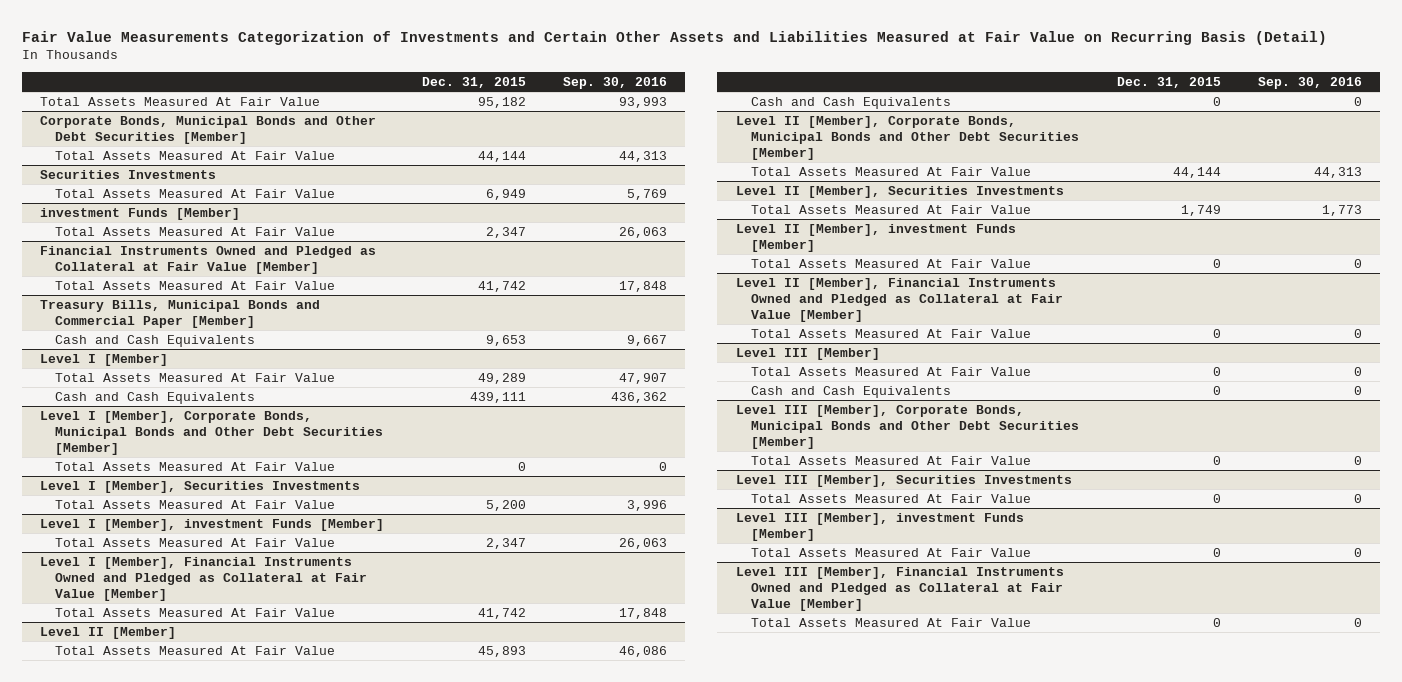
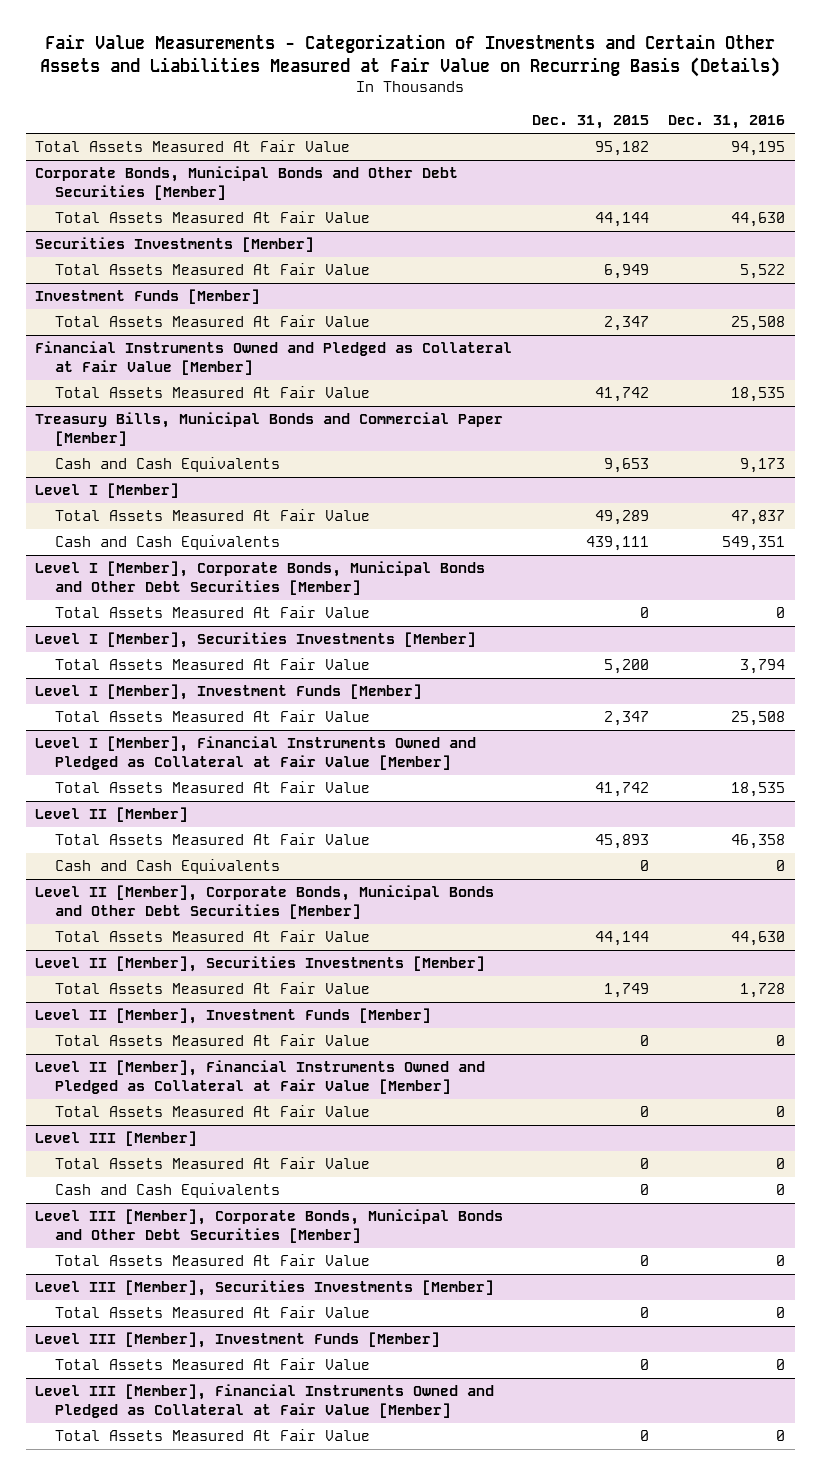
[21,30,1327,45] Fair Value Measurements Categorization of Investments and Certain Other Assets and Liabilities Measured at Fair Value on Recurring Basis (Detail) -> [40,33,781,77] Fair Value Measurements - Categorization of Investments and Certain Other Assets and Liabilities Measured at Fair Value on Recurring Basis (Details)
[562,76,667,89] Sep. 30, 2016 -> none
none -> [668,115,786,130] Dec. 31, 2016
[40,169,217,179] Securities Investments -> [35,237,315,253] Securities Investments [Member]
[40,207,241,220] investment Funds [Member] -> [35,289,261,305] Investment Funds [Member]
[40,480,361,493] Level I [Member], Securities Investments -> [35,632,477,649] Level I [Member], Securities Investments [Member]
[40,518,385,531] Level I [Member], investment Funds [Member] -> [35,684,423,701] Level I [Member], Investment Funds [Member]
[735,185,1064,198] Level II [Member], Securities Investments -> [35,956,486,973] Level II [Member], Securities Investments [Member]
[735,223,1016,252] Level II [Member], investment Funds [Member] -> [35,1008,432,1025] Level II [Member], Investment Funds [Member]
[735,474,1072,487] Level III [Member], Securities Investments -> [35,1280,495,1297] Level III [Member], Securities Investments [Member]
[735,512,1024,541] Level III [Member], investment Funds [Member] -> [35,1332,441,1349] Level III [Member], Investment Funds [Member]

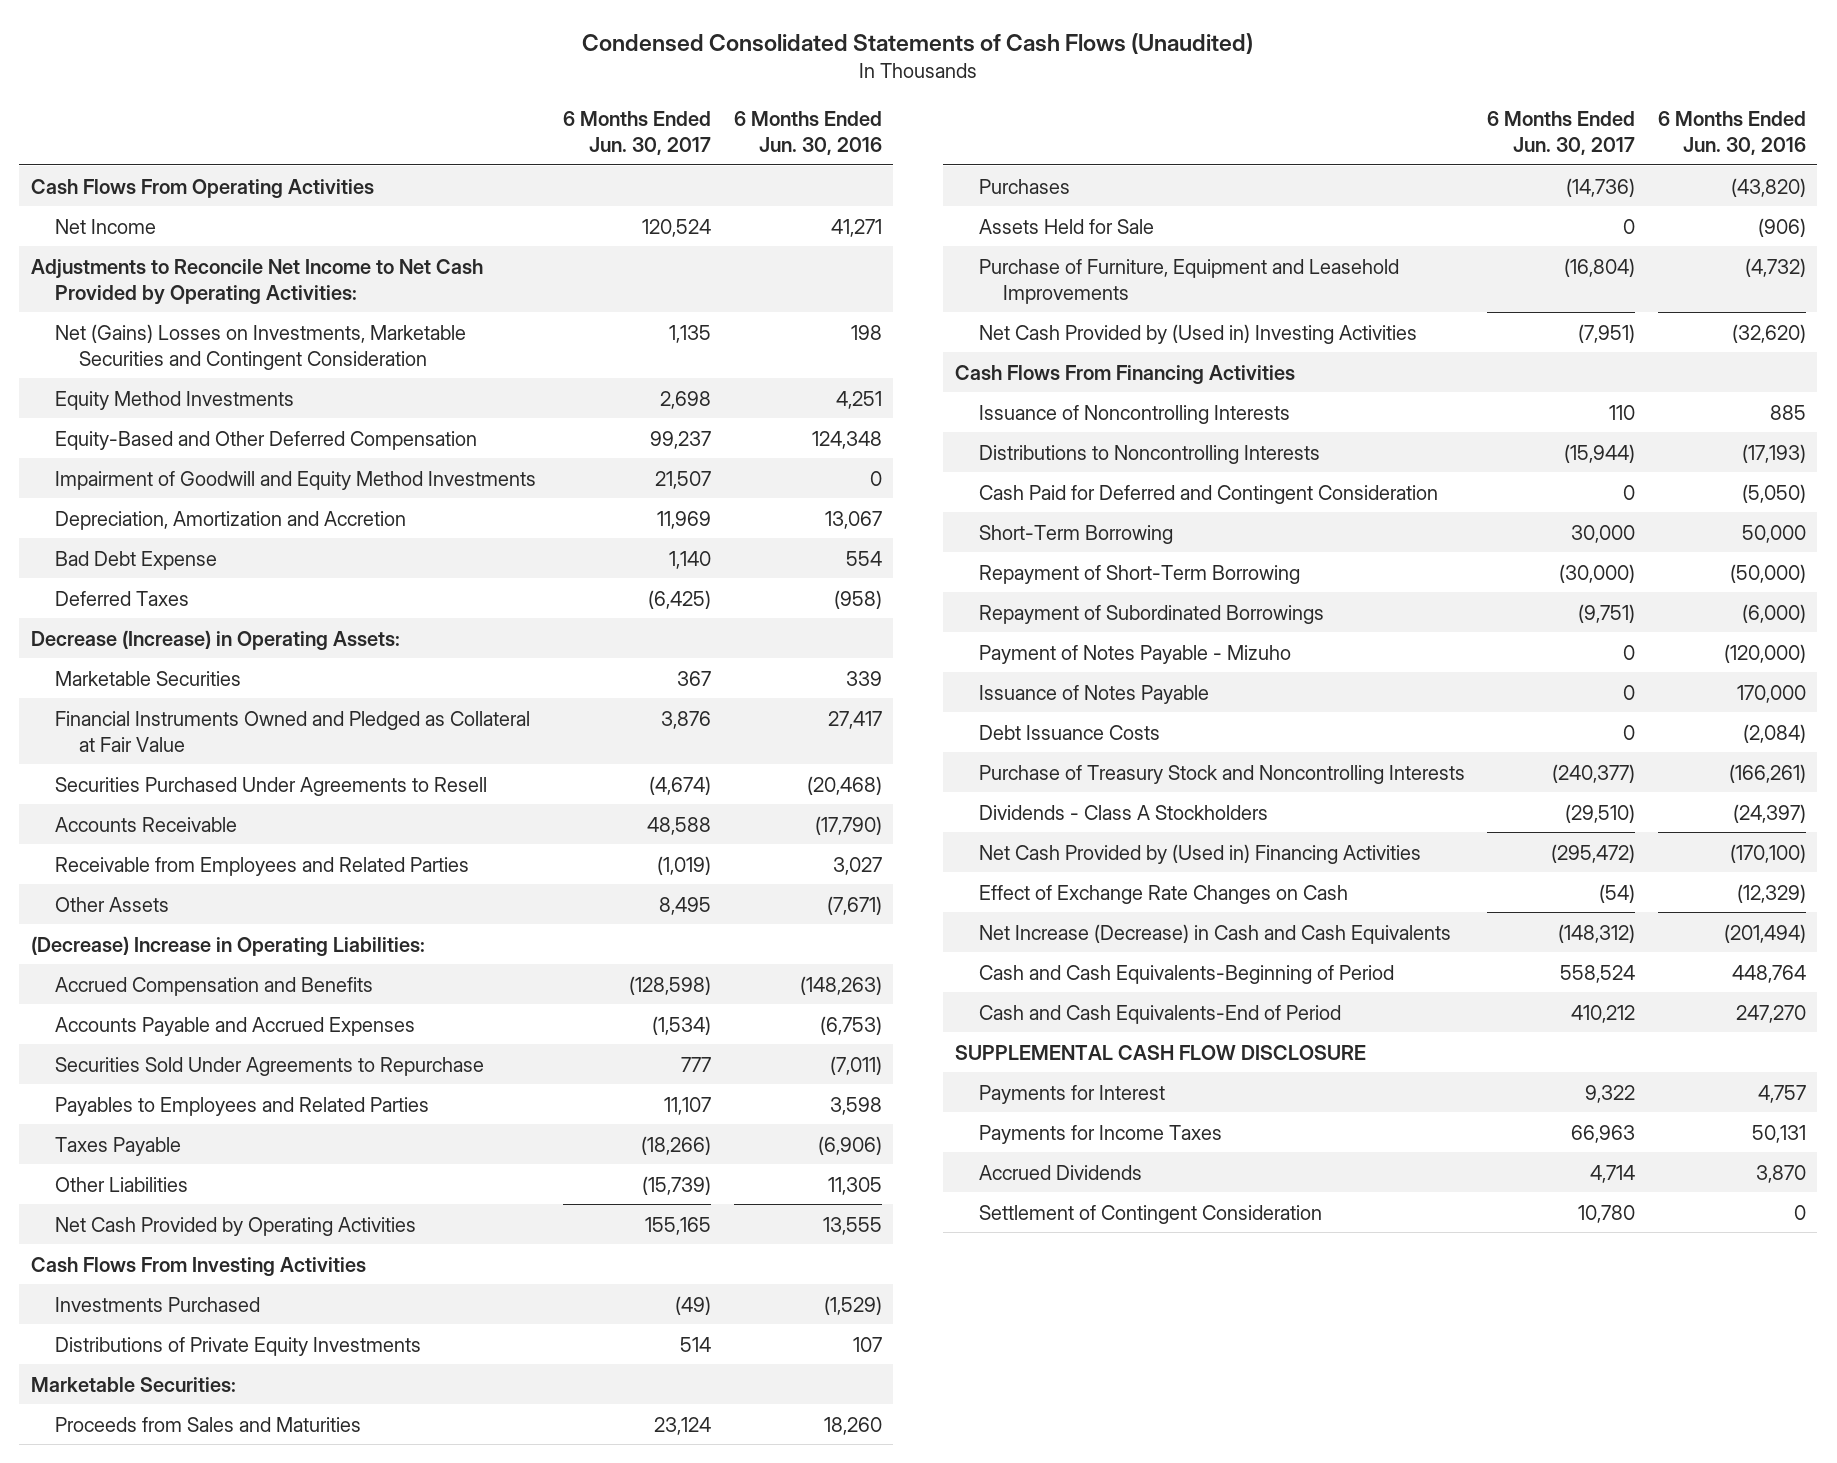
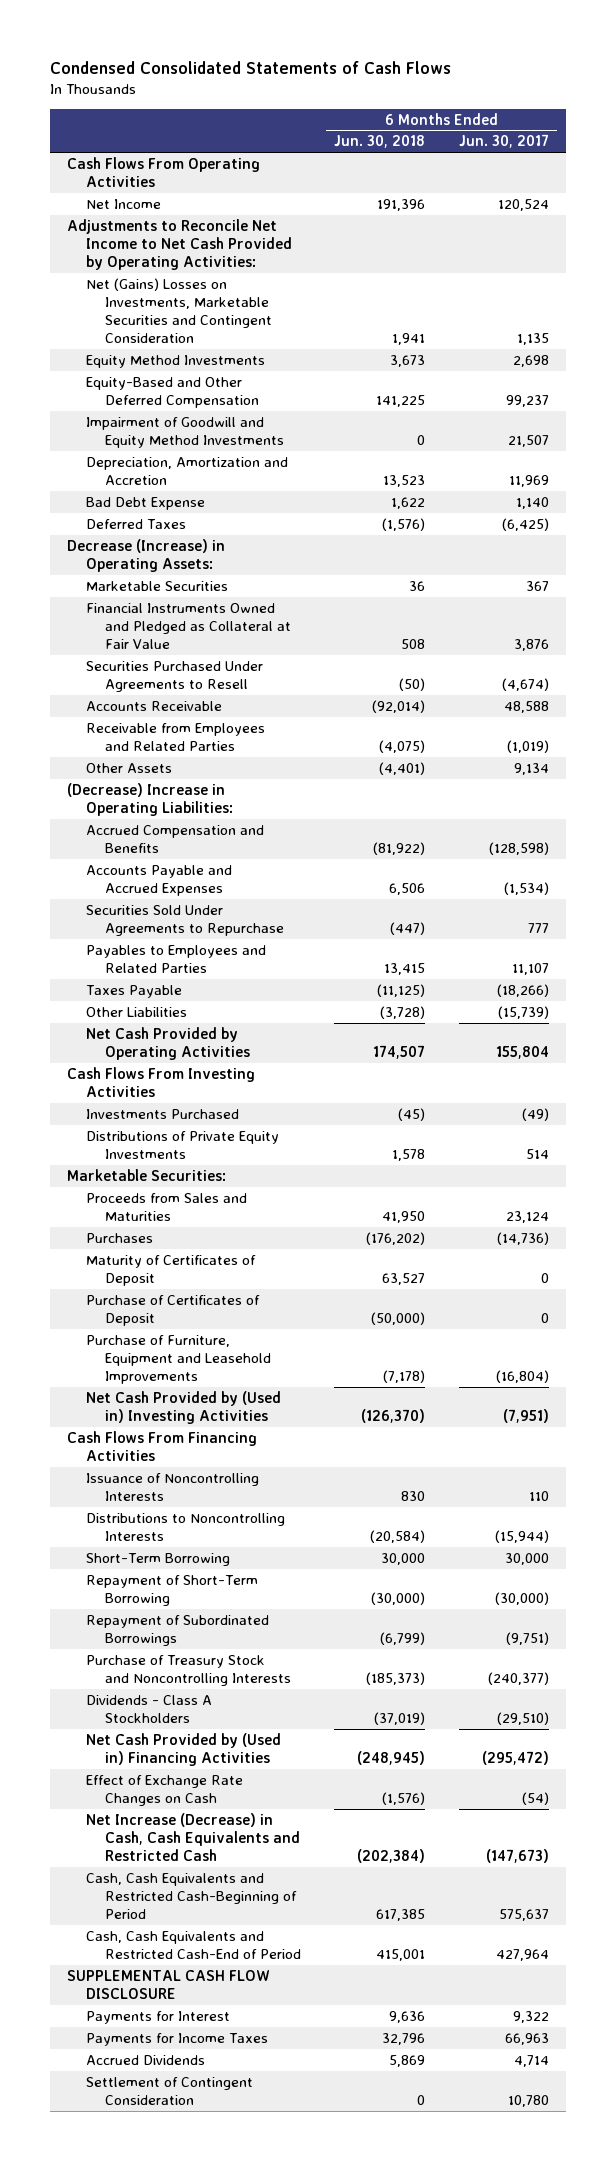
[582,32,1254,54] Condensed Consolidated Statements of Cash Flows (Unaudited) -> [50,60,452,74] Condensed Consolidated Statements of Cash Flows
[733,110,882,155] 6 Months Ended Jun. 30, 2016 -> none
none -> [334,135,426,149] Jun. 30, 2018
[659,896,712,915] 8,495 -> [513,762,549,775] 9,134
[645,1216,712,1235] 155,165 -> [495,1046,549,1060] 155,804
[978,218,1154,234] Assets Held for Sale -> none
none -> [85,1254,256,1287] Maturity of Certificates of Deposit
none -> [85,1294,260,1327] Purchase of Certificates of Deposit
[978,484,1438,504] Cash Paid for Deferred and Contingent Consideration -> none
[978,644,1291,664] Payment of Notes Payable - Mizuho -> none
[978,684,1209,704] Issuance of Notes Payable -> none
[978,724,1160,740] Debt Issuance Costs -> none
[978,923,1451,944] Net Increase (Decrease) in Cash and Cash Equivalents -> [85,1812,300,1862] Net Increase (Decrease) in Cash, Cash Equivalents and Restricted Cash
[1558,923,1636,943] (148,312) -> [485,1849,549,1864] (147,673)
[978,964,1394,984] Cash and Cash Equivalents-Beginning of Period -> [85,1872,297,1920] Cash, Cash Equivalents and Restricted Cash-Beginning of Period
[1560,964,1636,983] 558,524 -> [498,1909,549,1922] 575,637
[978,1004,1341,1024] Cash and Cash Equivalents-End of Period -> [85,1930,301,1960] Cash, Cash Equivalents and Restricted Cash-End of Period
[1571,1004,1636,1023] 410,212 -> [495,1949,549,1962] 427,964

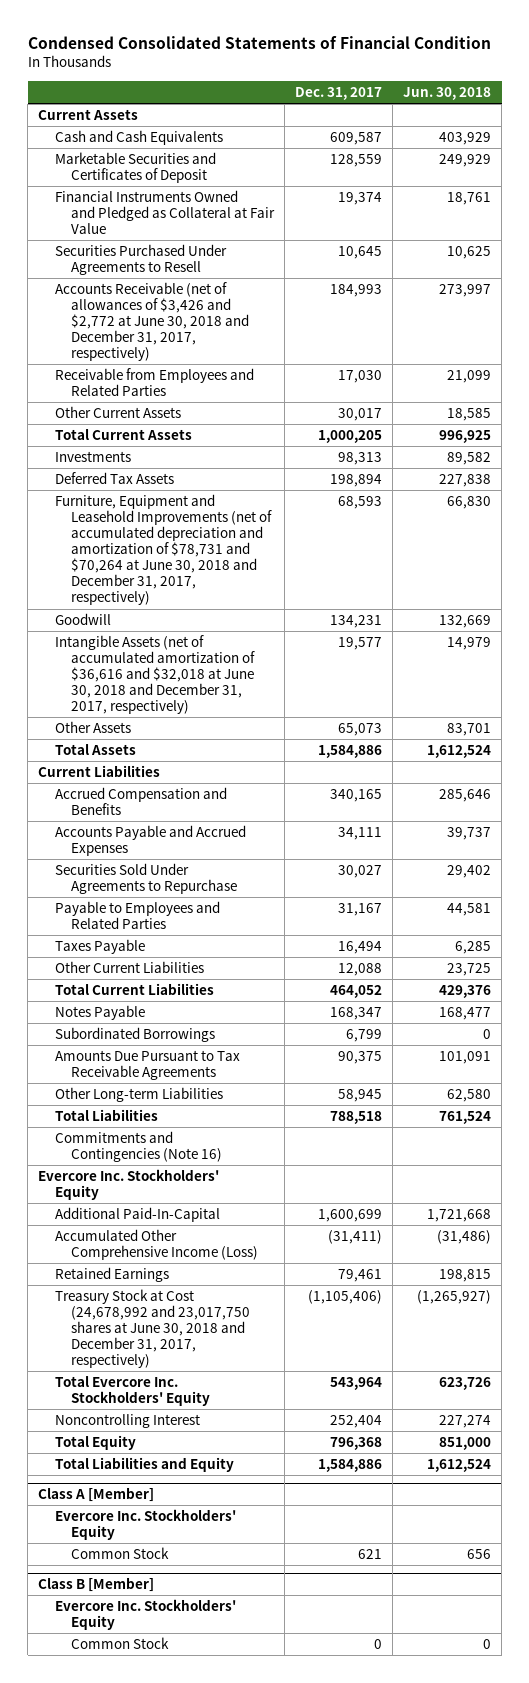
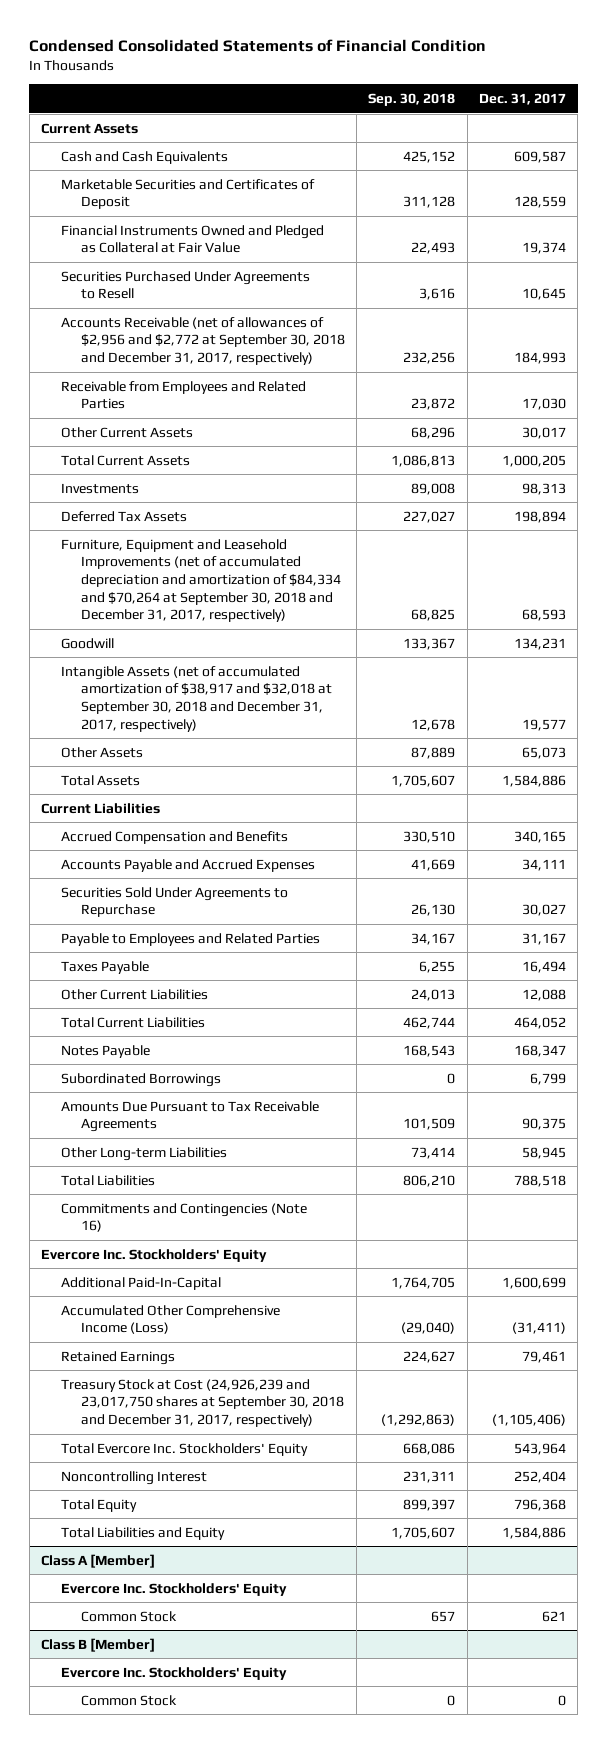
[403,87,492,101] Jun. 30, 2018 -> none
none -> [368,93,456,107] Sep. 30, 2018
[54,282,249,362] Accounts Receivable (net of allowances of $3,426 and $2,772 at June 30, 2018 and December 31, 2017, respectively) -> [61,316,345,366] Accounts Receivable (net of allowances of $2,956 and $2,772 at September 30, 2018 and December 31, 2017, respectively)
[54,494,272,606] Furniture, Equipment and Leasehold Improvements (net of accumulated depreciation and amortization of $78,731 and $70,264 at June 30, 2018 and December 31, 2017, respectively) -> [61,538,341,623] Furniture, Equipment and Leasehold Improvements (net of accumulated depreciation and amortization of $84,334 and $70,264 at September 30, 2018 and December 31, 2017, respectively)
[54,635,255,715] Intangible Assets (net of accumulated amortization of $36,616 and $32,018 at June 30, 2018 and December 31, 2017, respectively) -> [61,665,332,732] Intangible Assets (net of accumulated amortization of $38,917 and $32,018 at September 30, 2018 and December 31, 2017, respectively)
[54,1289,250,1369] Treasury Stock at Cost (24,678,992 and 23,017,750 shares at June 30, 2018 and December 31, 2017, respectively) -> [61,1378,344,1428] Treasury Stock at Cost (24,926,239 and 23,017,750 shares at September 30, 2018 and December 31, 2017, respectively)

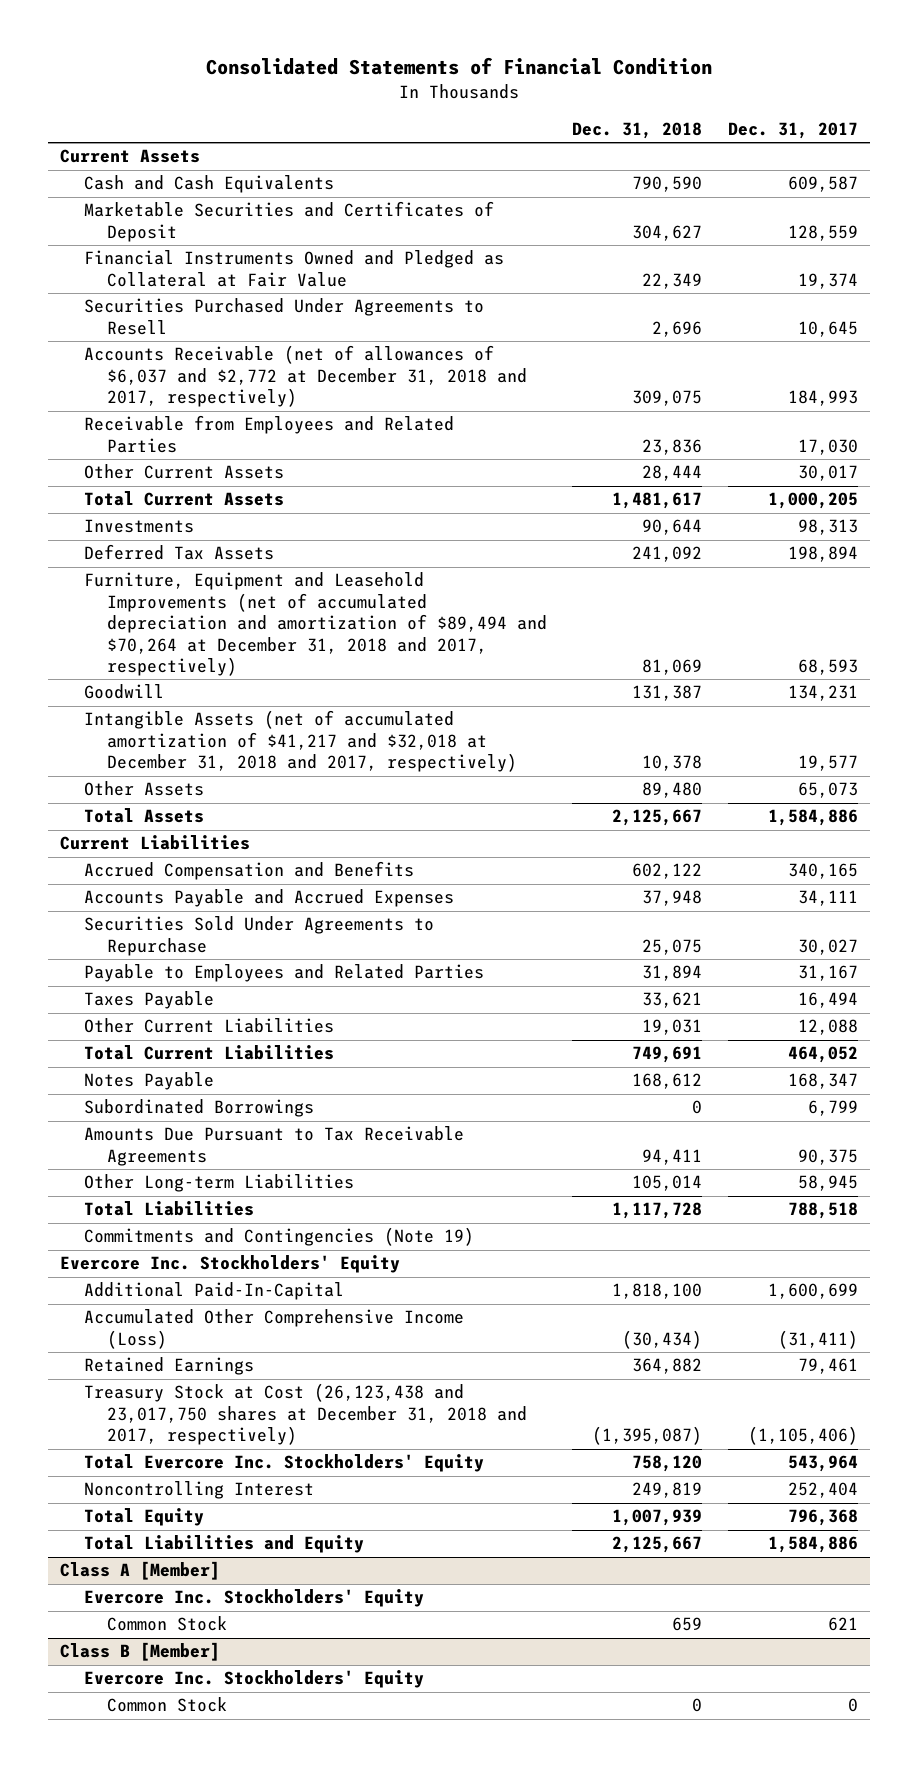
[29,39,487,53] Condensed Consolidated Statements of Financial Condition -> [205,57,712,76] Consolidated Statements of Financial Condition
[368,93,456,107] Sep. 30, 2018 -> none
none -> [572,121,703,139] Dec. 31, 2018
[61,316,345,366] Accounts Receivable (net of allowances of $2,956 and $2,772 at September 30, 2018 and December 31, 2017, respectively) -> [83,345,528,408] Accounts Receivable (net of allowances of $6,037 and $2,772 at December 31, 2018 and 2017, respectively)
[61,538,341,623] Furniture, Equipment and Leasehold Improvements (net of accumulated depreciation and amortization of $84,334 and $70,264 at September 30, 2018 and December 31, 2017, respectively) -> [83,572,548,677] Furniture, Equipment and Leasehold Improvements (net of accumulated depreciation and amortization of $89,494 and $70,264 at December 31, 2018 and 2017, respectively)
[61,665,332,732] Intangible Assets (net of accumulated amortization of $38,917 and $32,018 at September 30, 2018 and December 31, 2017, respectively) -> [83,710,518,773] Intangible Assets (net of accumulated amortization of $41,217 and $32,018 at December 31, 2018 and 2017, respectively)
[61,1202,308,1233] Commitments and Contingencies (Note 16) -> [83,1227,474,1247] Commitments and Contingencies (Note 19)
[61,1378,344,1428] Treasury Stock at Cost (24,926,239 and 23,017,750 shares at September 30, 2018 and December 31, 2017, respectively) -> [83,1383,528,1446] Treasury Stock at Cost (26,123,438 and 23,017,750 shares at December 31, 2018 and 2017, respectively)

